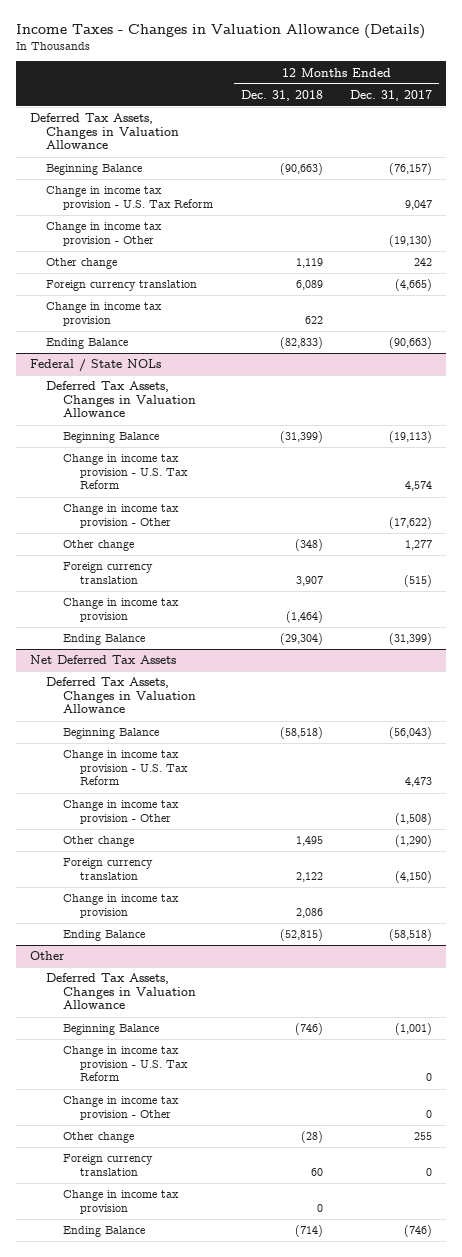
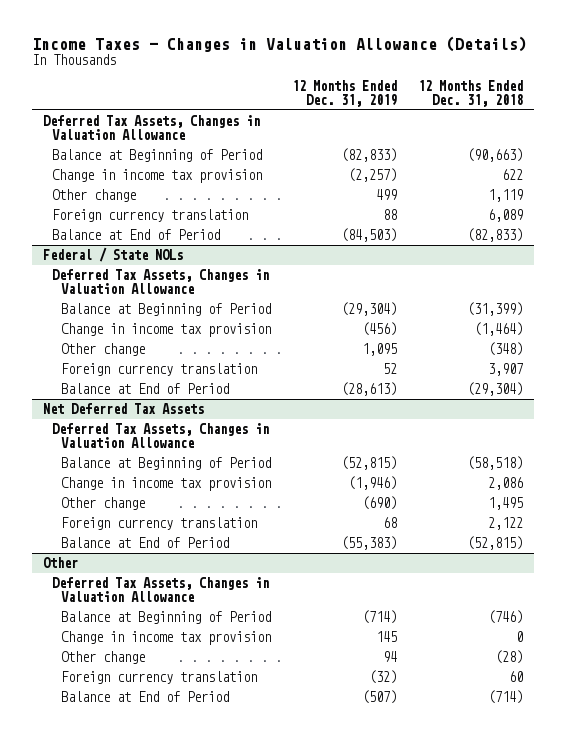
[350,89,433,101] Dec. 31, 2017 -> none
none -> [292,79,398,107] 12 Months Ended Dec. 31, 2019
[46,186,213,210] Change in income tax provision - U.S. Tax Reform -> none
[46,222,163,246] Change in income tax provision - Other -> none
[46,164,143,176] Beginning Balance -> [52,148,263,162] Balance at Beginning of Period
[46,302,163,326] Change in income tax provision -> [52,168,263,183] Change in income tax provision
[46,338,129,350] Ending Balance -> [52,228,221,240] Balance at End of Period
[62,454,188,490] Change in income tax provision - U.S. Tax Reform -> none
[62,504,179,528] Change in income tax provision - Other -> none
[62,432,159,444] Beginning Balance -> [61,302,272,316] Balance at Beginning of Period
[62,598,179,622] Change in income tax provision -> [61,322,272,337] Change in income tax provision
[62,634,145,646] Ending Balance -> [61,382,230,394] Balance at End of Period
[62,750,188,786] Change in income tax provision - U.S. Tax Reform -> none
[62,800,179,824] Change in income tax provision - Other -> none
[62,728,159,740] Beginning Balance -> [61,456,272,470] Balance at Beginning of Period
[62,894,179,918] Change in income tax provision -> [61,476,272,491] Change in income tax provision
[62,930,145,942] Ending Balance -> [61,536,230,548] Balance at End of Period
[62,1046,188,1082] Change in income tax provision - U.S. Tax Reform -> none
[62,1096,179,1120] Change in income tax provision - Other -> none
[62,1024,159,1036] Beginning Balance -> [61,610,272,624] Balance at Beginning of Period
[62,1190,179,1214] Change in income tax provision -> [61,630,272,645] Change in income tax provision
[62,1226,145,1238] Ending Balance -> [61,690,230,702] Balance at End of Period

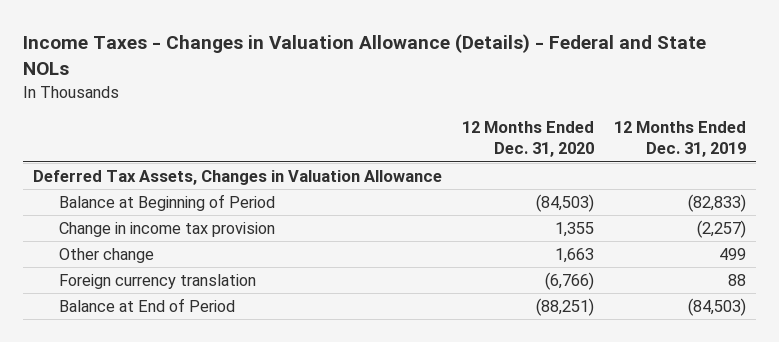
[32,35,528,52] Income Taxes - Changes in Valuation Allowance (Details) -> [23,34,707,76] Income Taxes - Changes in Valuation Allowance (Details) - Federal and State NOLs
[418,79,524,107] 12 Months Ended Dec. 31, 2018 -> none
none -> [462,121,595,158] 12 Months Ended Dec. 31, 2020
[42,246,183,262] Federal / State NOLs -> none
[52,268,270,295] Deferred Tax Assets, Changes in Valuation Allowance -> none
[61,302,272,316] Balance at Beginning of Period -> none
[61,322,272,337] Change in income tax provision -> none
[61,342,146,356] Other change -> none
[61,362,258,376] Foreign currency translation -> none
[61,382,230,394] Balance at End of Period -> none
[42,402,204,414] Net Deferred Tax Assets -> none
[52,422,270,449] Deferred Tax Assets, Changes in Valuation Allowance -> none
[61,456,272,470] Balance at Beginning of Period -> none
[61,476,272,491] Change in income tax provision -> none
[61,496,146,510] Other change -> none
[61,516,258,530] Foreign currency translation -> none
[61,536,230,548] Balance at End of Period -> none
[42,556,78,568] Other -> none
[52,576,270,603] Deferred Tax Assets, Changes in Valuation Allowance -> none
[61,610,272,624] Balance at Beginning of Period -> none
[61,630,272,645] Change in income tax provision -> none
[61,650,146,664] Other change -> none
[61,670,258,684] Foreign currency translation -> none
[61,690,230,702] Balance at End of Period -> none

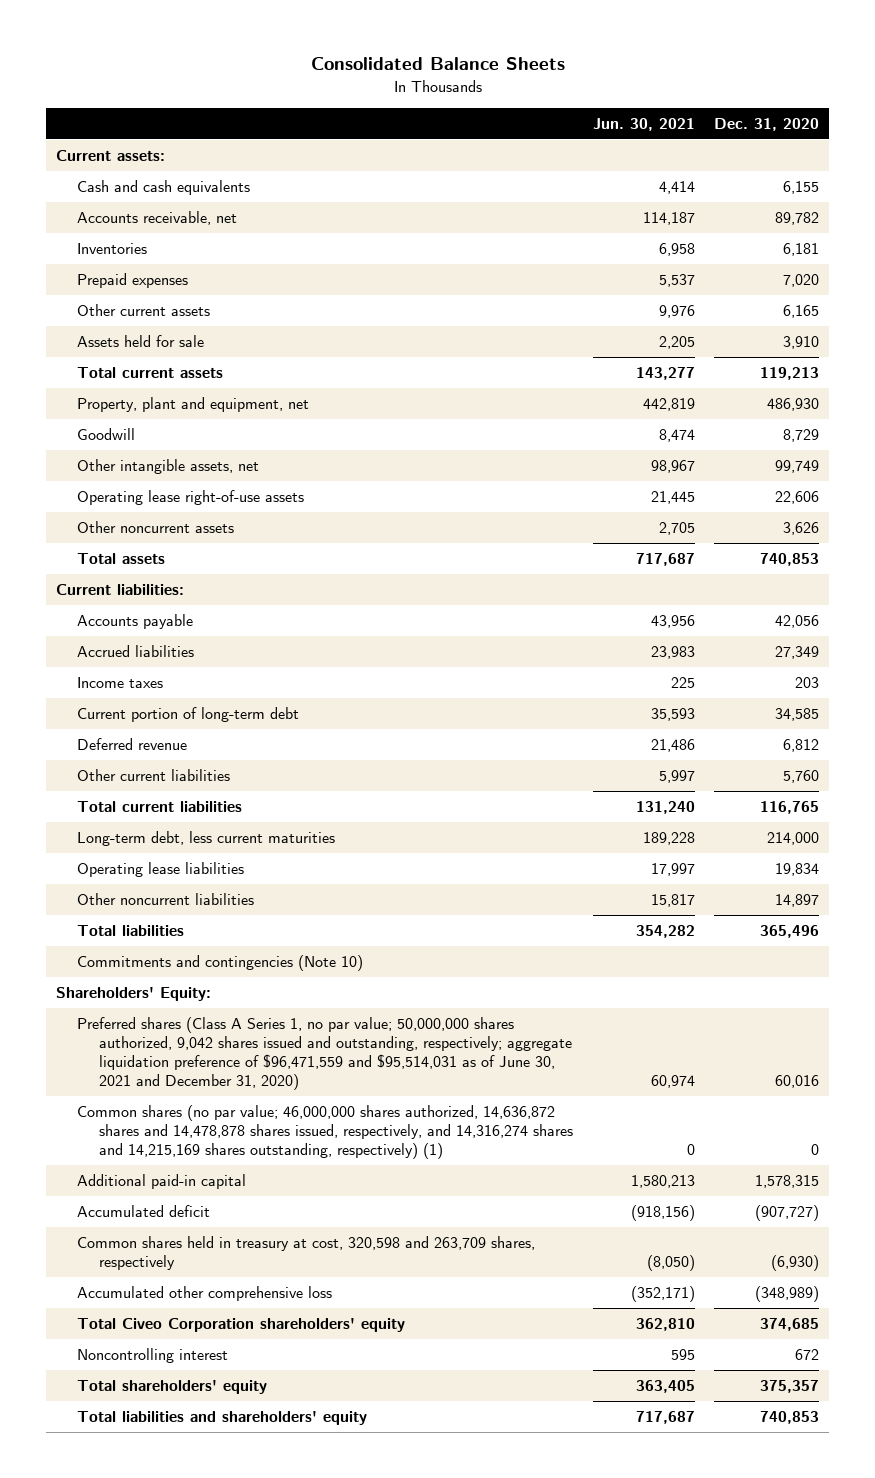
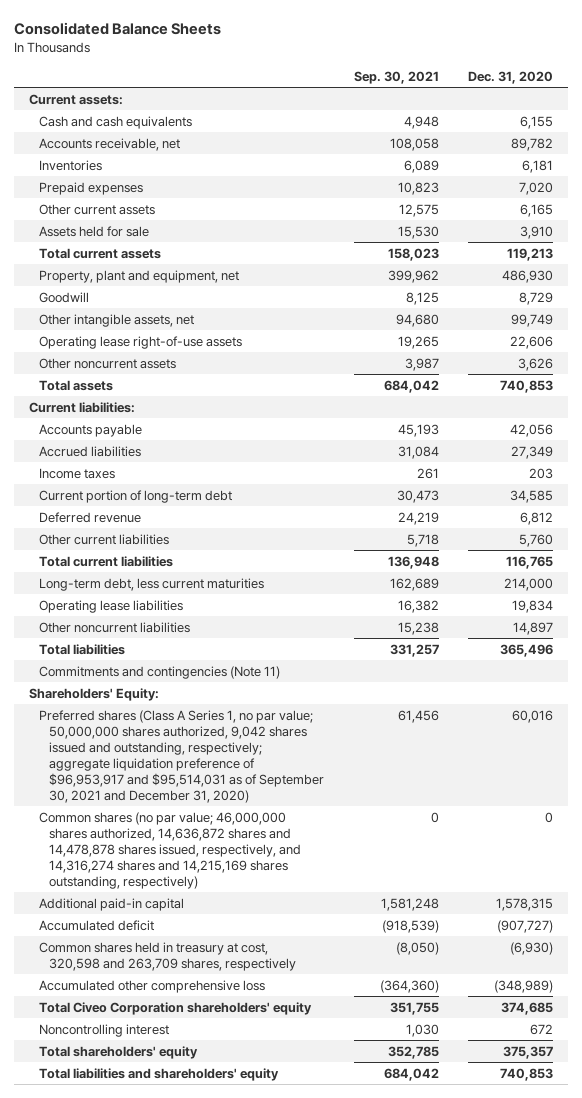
[592,117,695,131] Jun. 30, 2021 -> none
none -> [353,70,439,84] Sep. 30, 2021
[77,954,364,971] Commitments and contingencies (Note 10) -> [38,665,280,679] Commitments and contingencies (Note 11)
[77,1016,572,1091] Preferred shares (Class A Series 1, no par value; 50,000,000 shares authorized, 9,042 shares issued and outstanding, respectively; aggregate liquidation preference of $96,471,559 and $95,514,031 as of June 30, 2021 and December 31, 2020) -> [38,709,324,803] Preferred shares (Class A Series 1, no par value; 50,000,000 shares authorized, 9,042 shares issued and outstanding, respectively; aggregate liquidation preference of $96,953,917 and $95,514,031 as of September 30, 2021 and December 31, 2020)
[77,1104,573,1159] Common shares (no par value; 46,000,000 shares authorized, 14,636,872 shares and 14,478,878 shares issued, respectively, and 14,316,274 shares and 14,215,169 shares outstanding, respectively) (1) -> [38,811,301,889] Common shares (no par value; 46,000,000 shares authorized, 14,636,872 shares and 14,478,878 shares issued, respectively, and 14,316,274 shares and 14,215,169 shares outstanding, respectively)

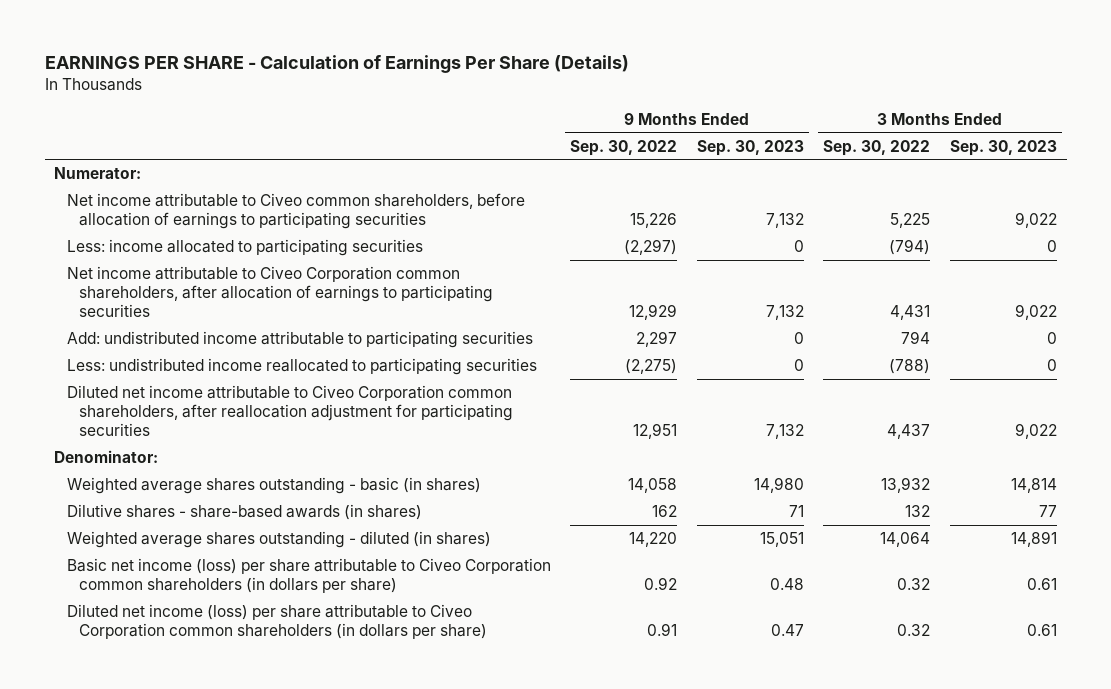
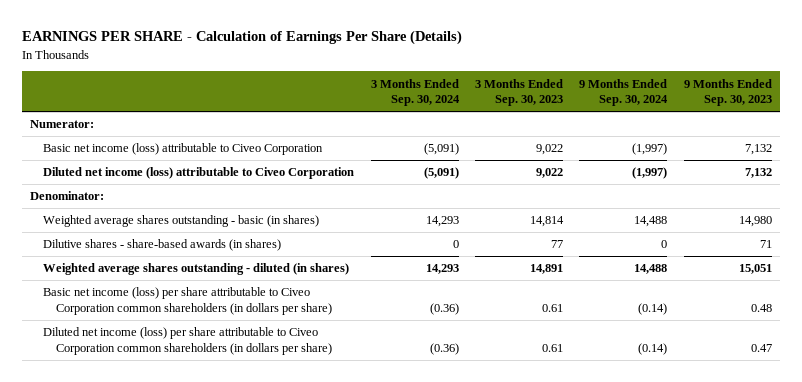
[570,139,678,156] Sep. 30, 2022 -> none
[823,139,931,156] Sep. 30, 2022 -> none
none -> [370,78,460,107] 3 Months Ended Sep. 30, 2024
none -> [579,78,669,107] 9 Months Ended Sep. 30, 2024
[66,239,423,257] Less: income allocated to participating securities -> none
[66,266,494,318] Net income attributable to Civeo Corporation common shareholders, after allocation of earnings to participating securities -> none
[66,331,533,349] Add: undistributed income attributable to participating securities -> none
[66,358,537,376] Less: undistributed income reallocated to participating securities -> none
[66,193,525,230] Net income attributable to Civeo common shareholders, before allocation of earnings to participating securities -> [43,143,324,156] Basic net income (loss) attributable to Civeo Corporation
[66,385,514,437] Diluted net income attributable to Civeo Corporation common shareholders, after reallocation adjustment for participating securities -> [43,167,355,180] Diluted net income (loss) attributable to Civeo Corporation

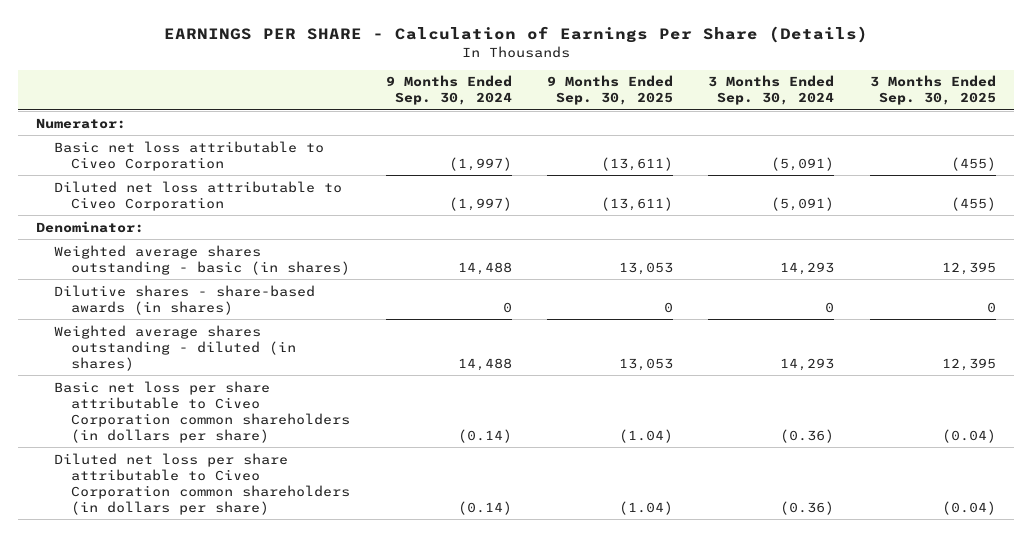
[474,78,563,107] 3 Months Ended Sep. 30, 2023 -> none
[683,78,772,107] 9 Months Ended Sep. 30, 2023 -> none
none -> [547,75,674,106] 9 Months Ended Sep. 30, 2025
none -> [869,75,996,106] 3 Months Ended Sep. 30, 2025
[43,143,324,156] Basic net income (loss) attributable to Civeo Corporation -> [53,140,324,171] Basic net loss attributable to Civeo Corporation
[43,167,355,180] Diluted net income (loss) attributable to Civeo Corporation -> [53,180,342,211] Diluted net loss attributable to Civeo Corporation
[43,287,333,315] Basic net income (loss) per share attributable to Civeo Corporation common shareholders (in dollars per share) -> [53,380,351,443] Basic net loss per share attributable to Civeo Corporation common shareholders (in dollars per share)
[43,327,333,355] Diluted net income (loss) per share attributable to Civeo Corporation common shareholders (in dollars per share) -> [53,452,351,515] Diluted net loss per share attributable to Civeo Corporation common shareholders (in dollars per share)

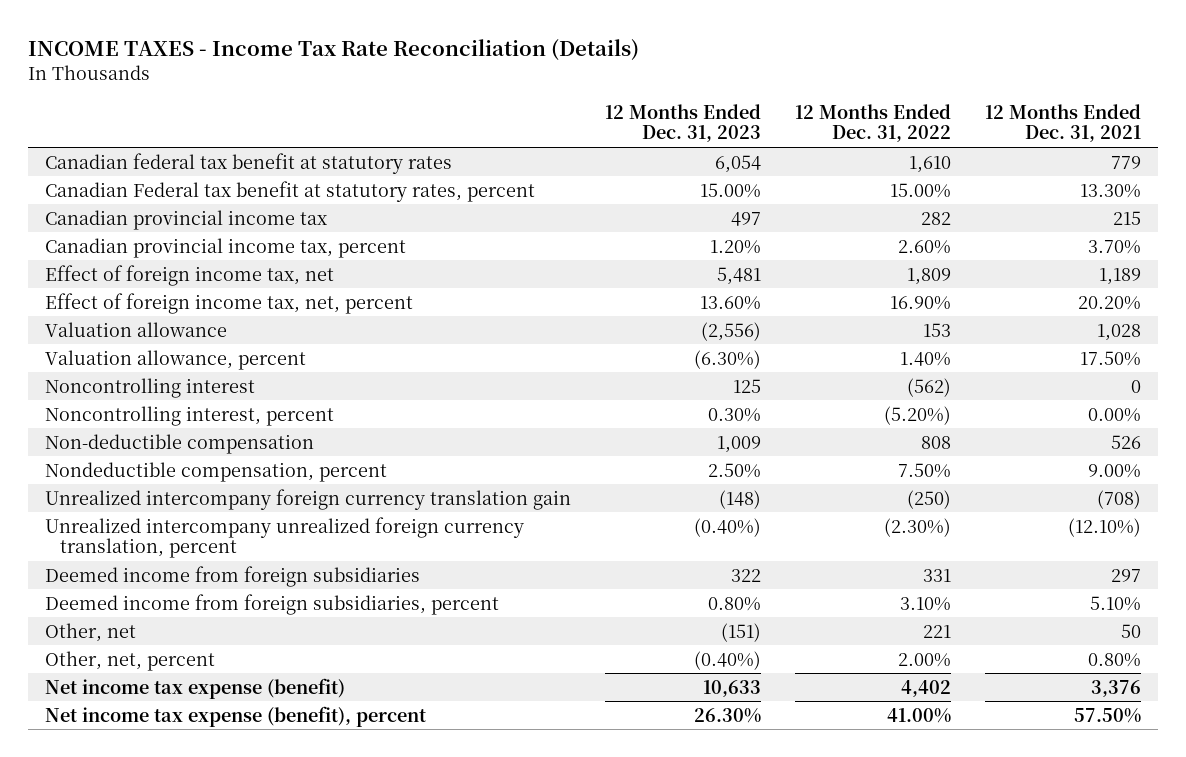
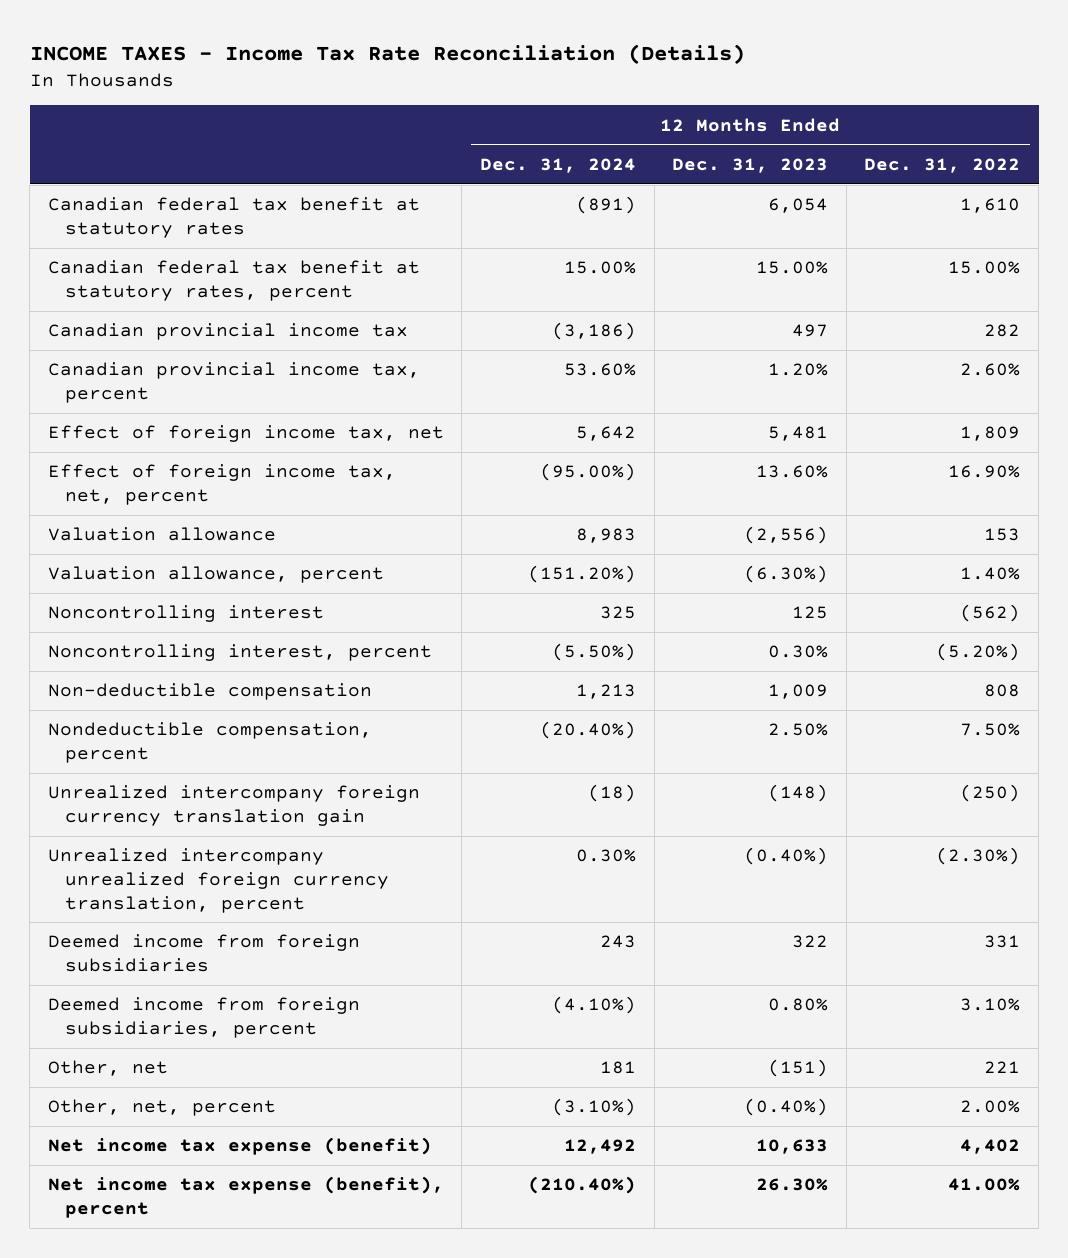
[985,103,1142,143] 12 Months Ended Dec. 31, 2021 -> none
none -> [480,157,637,173] Dec. 31, 2024
[45,180,536,202] Canadian Federal tax benefit at statutory rates, percent -> [47,260,420,301] Canadian federal tax benefit at statutory rates, percent

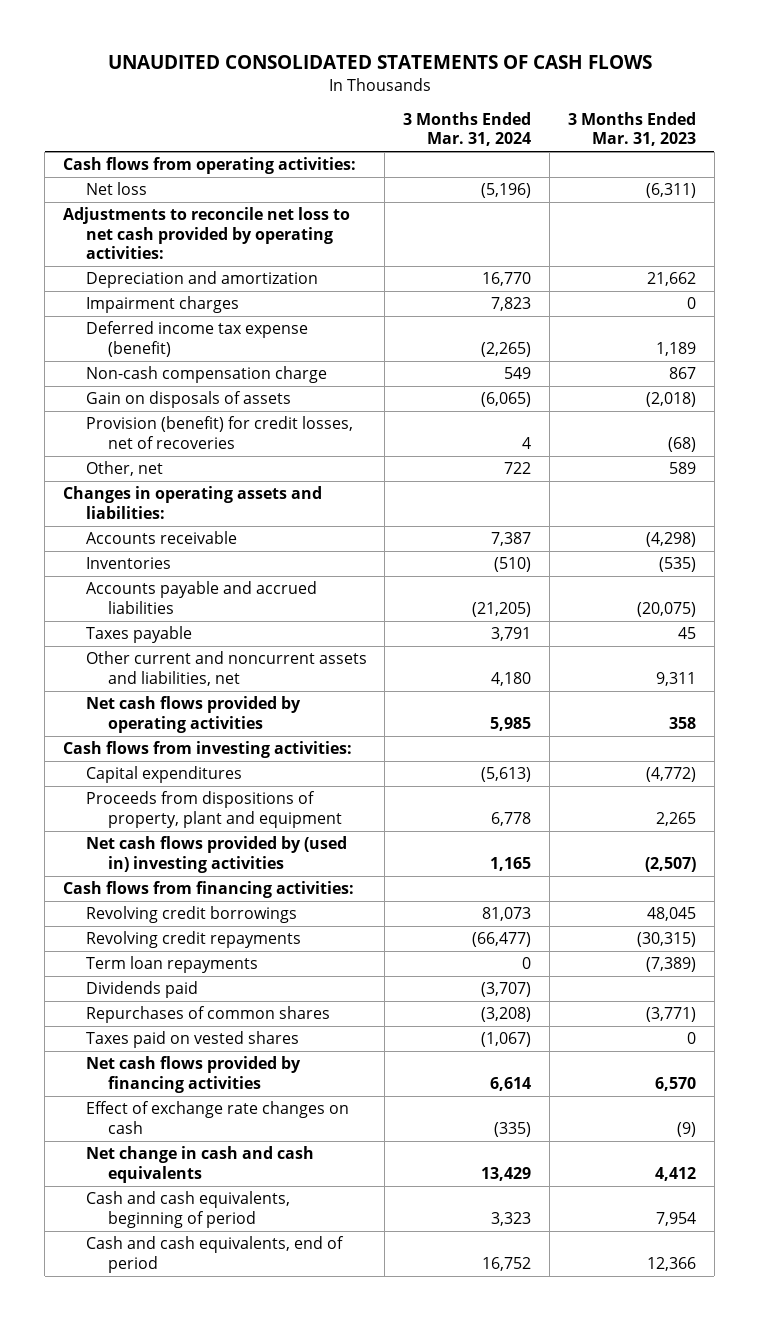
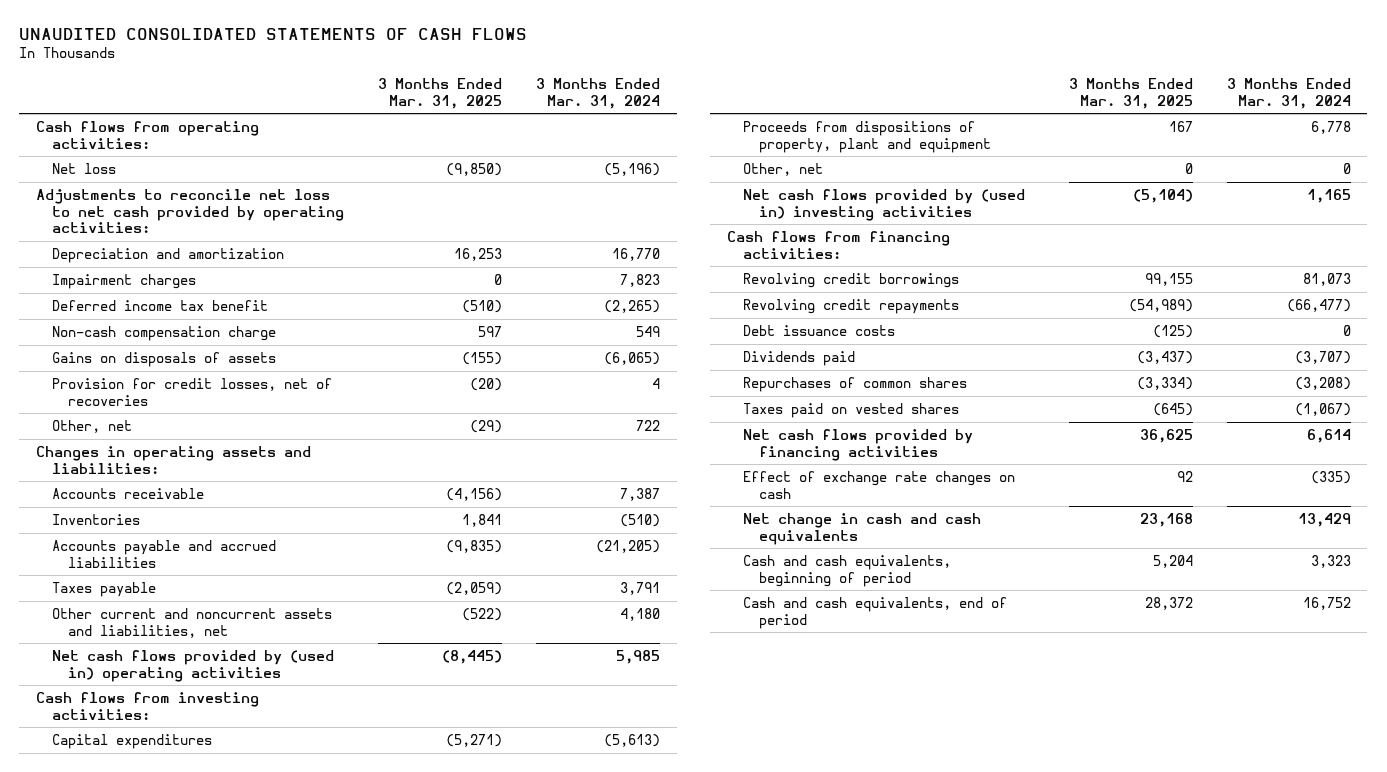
[568,112,697,147] 3 Months Ended Mar. 31, 2023 -> none
none -> [377,78,502,109] 3 Months Ended Mar. 31, 2025
[85,321,308,357] Deferred income tax expense (benefit) -> [52,299,269,311] Deferred income tax benefit
[85,391,291,409] Gain on disposals of assets -> [52,351,277,367] Gains on disposals of assets
[85,416,353,449] Provision (benefit) for credit losses, net of recoveries -> [52,377,333,406] Provision for credit losses, net of recoveries
[85,696,301,733] Net cash flows provided by operating activities -> [52,649,335,682] Net cash flows provided by (used in) operating activities
none -> [743,162,824,176] Other, net
[85,956,258,974] Term loan repayments -> none
none -> [743,324,896,336] Debt issuance costs

